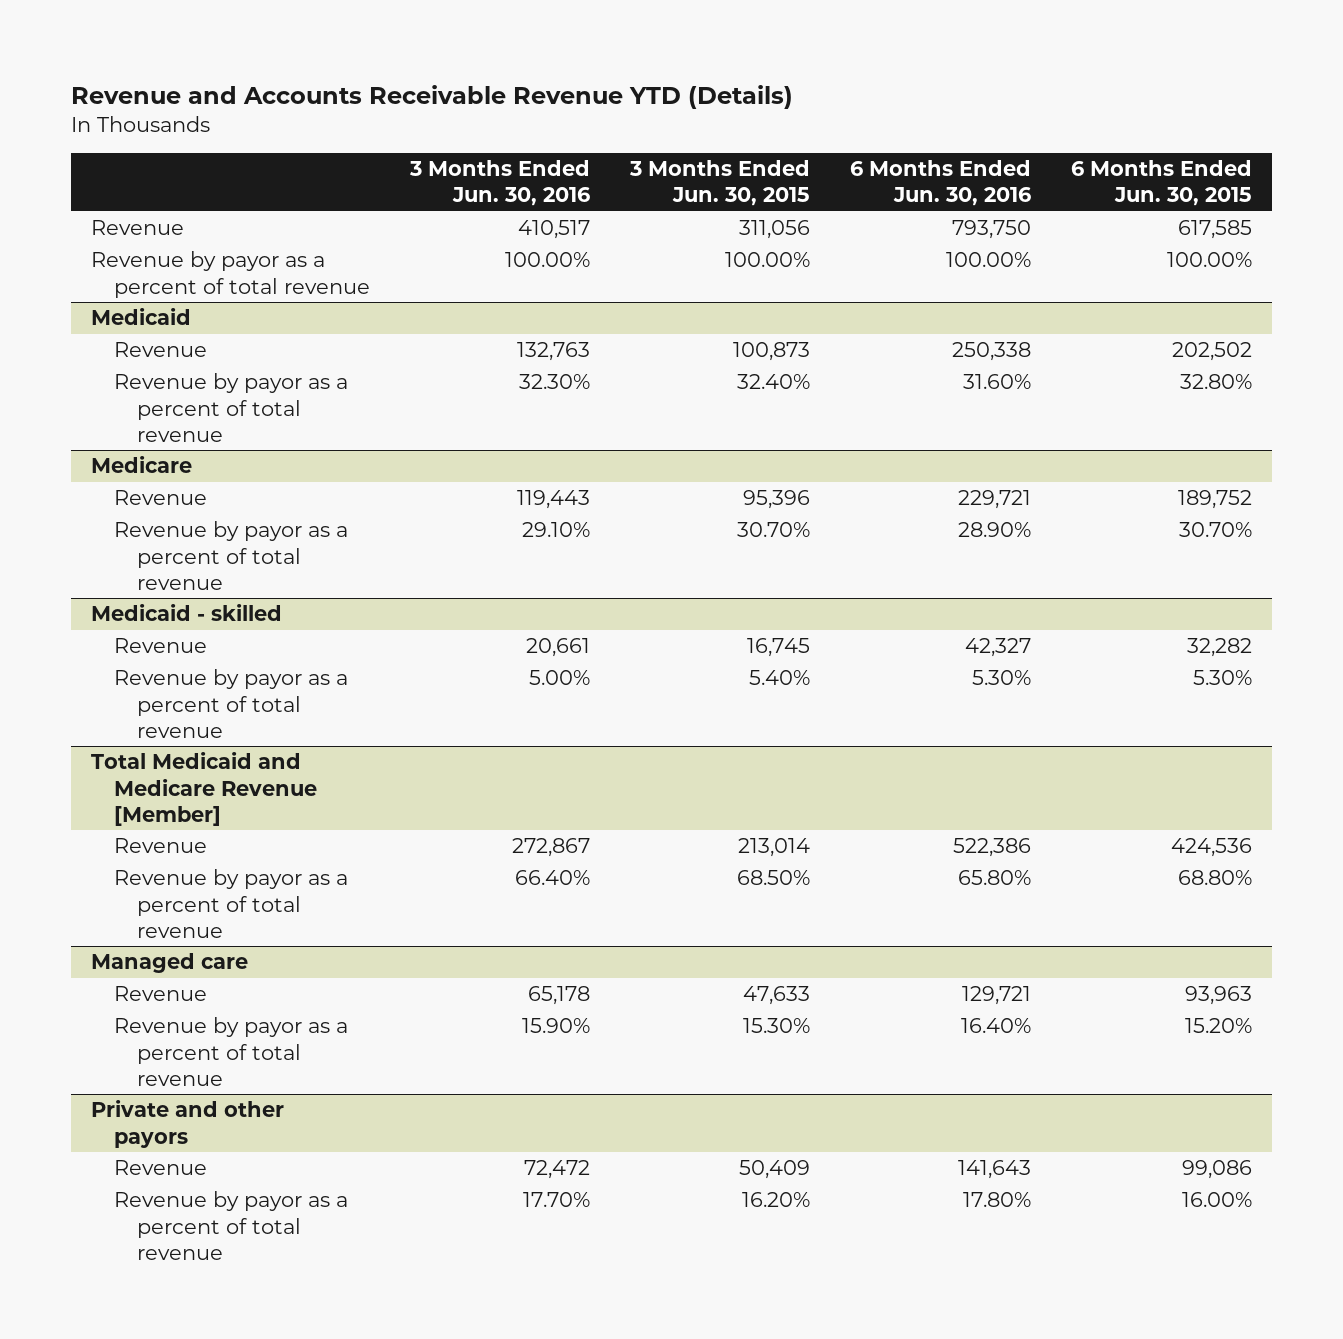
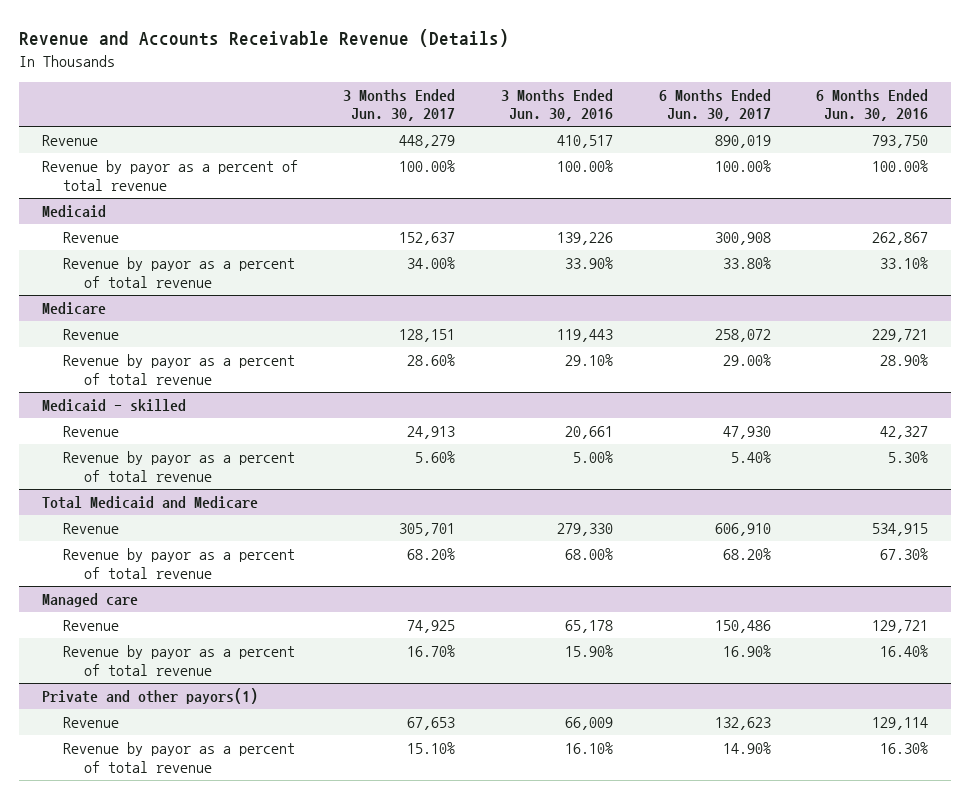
[71,84,794,109] Revenue and Accounts Receivable Revenue YTD (Details) -> [18,28,509,47] Revenue and Accounts Receivable Revenue (Details)
[628,159,810,207] 3 Months Ended Jun. 30, 2015 -> none
[1070,159,1252,207] 6 Months Ended Jun. 30, 2015 -> none
none -> [343,88,456,122] 3 Months Ended Jun. 30, 2017
none -> [658,88,771,122] 6 Months Ended Jun. 30, 2017
[517,342,591,362] 132,763 -> [557,232,614,246] 139,226
[951,342,1031,362] 250,338 -> [872,232,929,246] 262,867
[519,374,591,390] 32.30% -> [565,257,614,270] 33.90%
[962,374,1031,390] 31.60% -> [880,257,929,270] 33.10%
[91,752,318,826] Total Medicaid and Medicare Revenue [Member] -> [41,496,258,510] Total Medicaid and Medicare
[512,838,591,858] 272,867 -> [557,523,614,537] 279,330
[952,838,1031,858] 522,386 -> [872,523,929,537] 534,915
[515,870,591,886] 66.40% -> [565,548,614,561] 68.00%
[957,870,1031,886] 65.80% -> [880,548,929,561] 67.30%
[91,1100,285,1148] Private and other payors -> [41,688,258,705] Private and other payors(1)
[524,1160,591,1180] 72,472 -> [565,717,614,731] 66,009
[957,1160,1031,1180] 141,643 -> [872,717,929,731] 129,114
[523,1192,591,1208] 17.70% -> [565,742,614,755] 16.10%
[962,1192,1031,1208] 17.80% -> [880,742,929,755] 16.30%

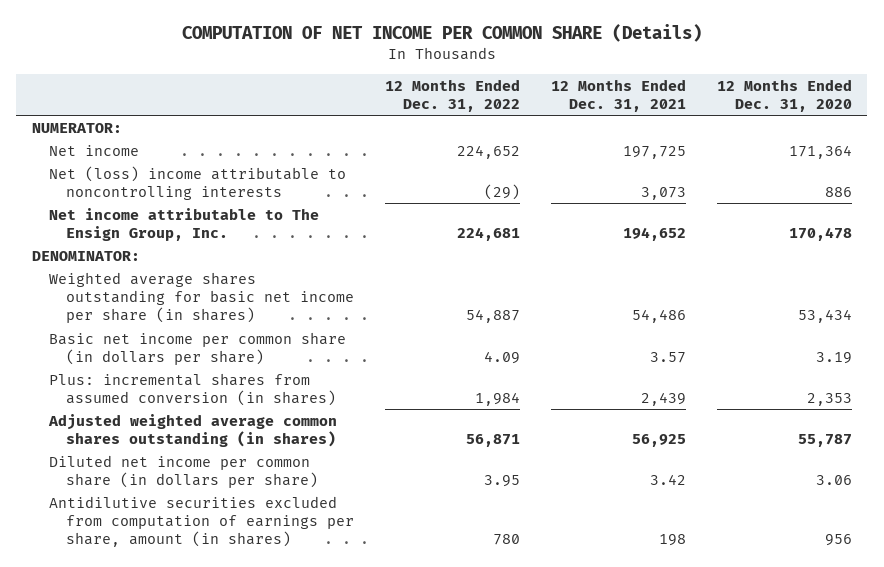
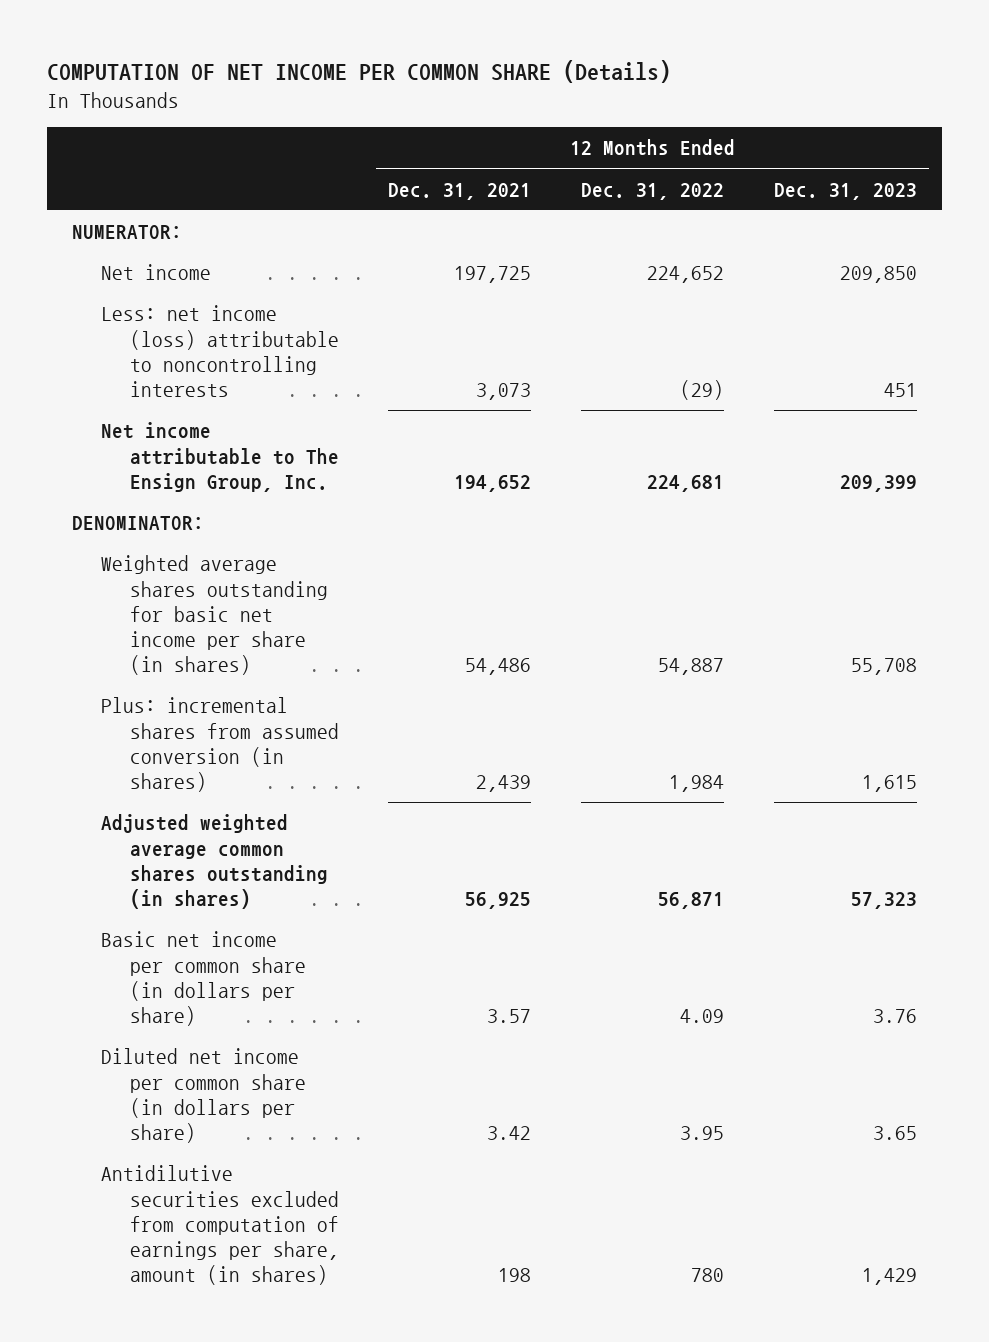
[716,78,852,112] 12 Months Ended Dec. 31, 2020 -> none
none -> [773,182,917,200] Dec. 31, 2023
[48,165,346,200] Net (loss) income attributable to noncontrolling interests -> [100,305,339,398] Less: net income (loss) attributable to noncontrolling interests
[48,331,346,365] Basic net income per common share (in dollars per share) -> [100,931,306,1027] Basic net income per common share (in dollars per share)

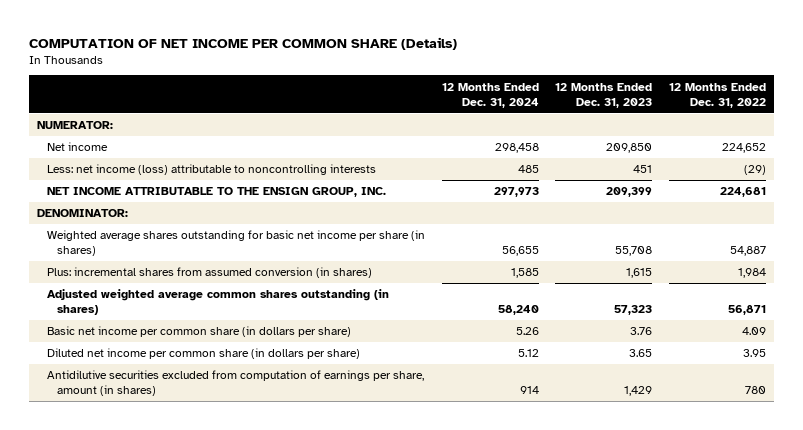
[388,182,532,200] Dec. 31, 2021 -> none
none -> [441,82,539,108] 12 Months Ended Dec. 31, 2024
[100,422,339,492] Net income attributable to The Ensign Group, Inc. -> [47,187,387,198] NET INCOME ATTRIBUTABLE TO THE ENSIGN GROUP, INC.

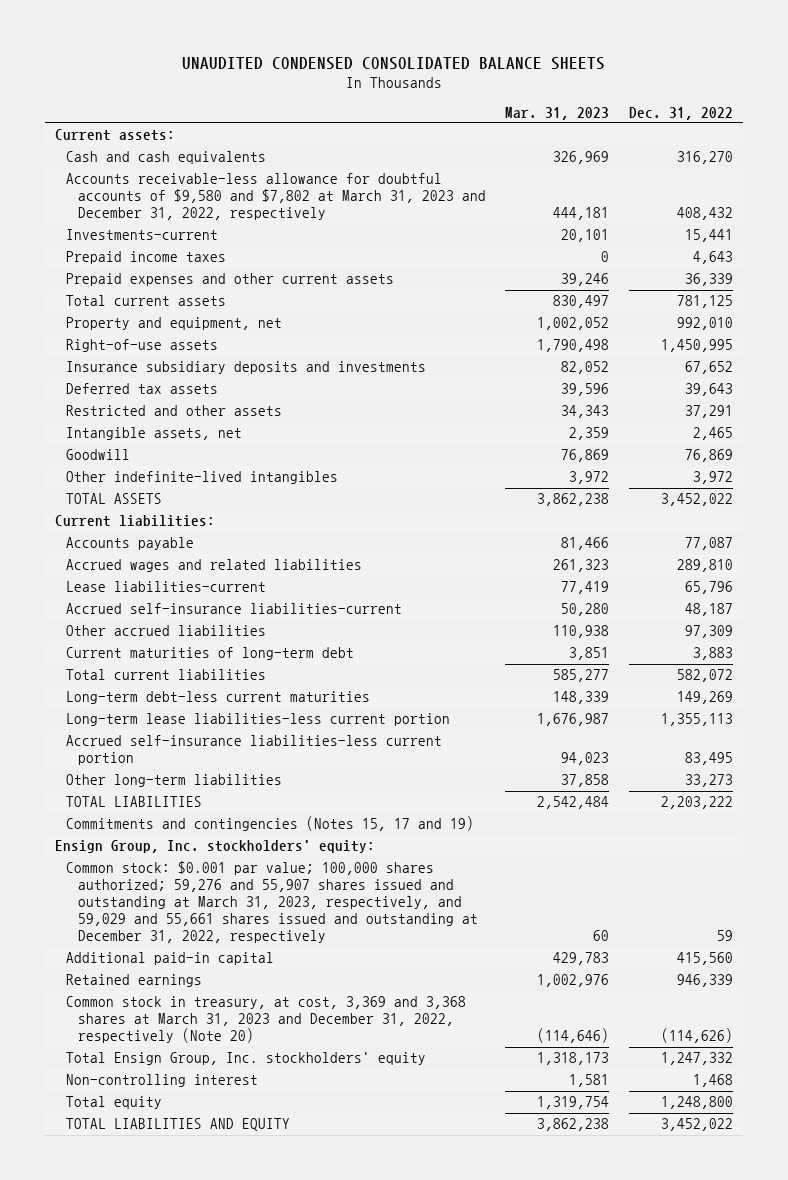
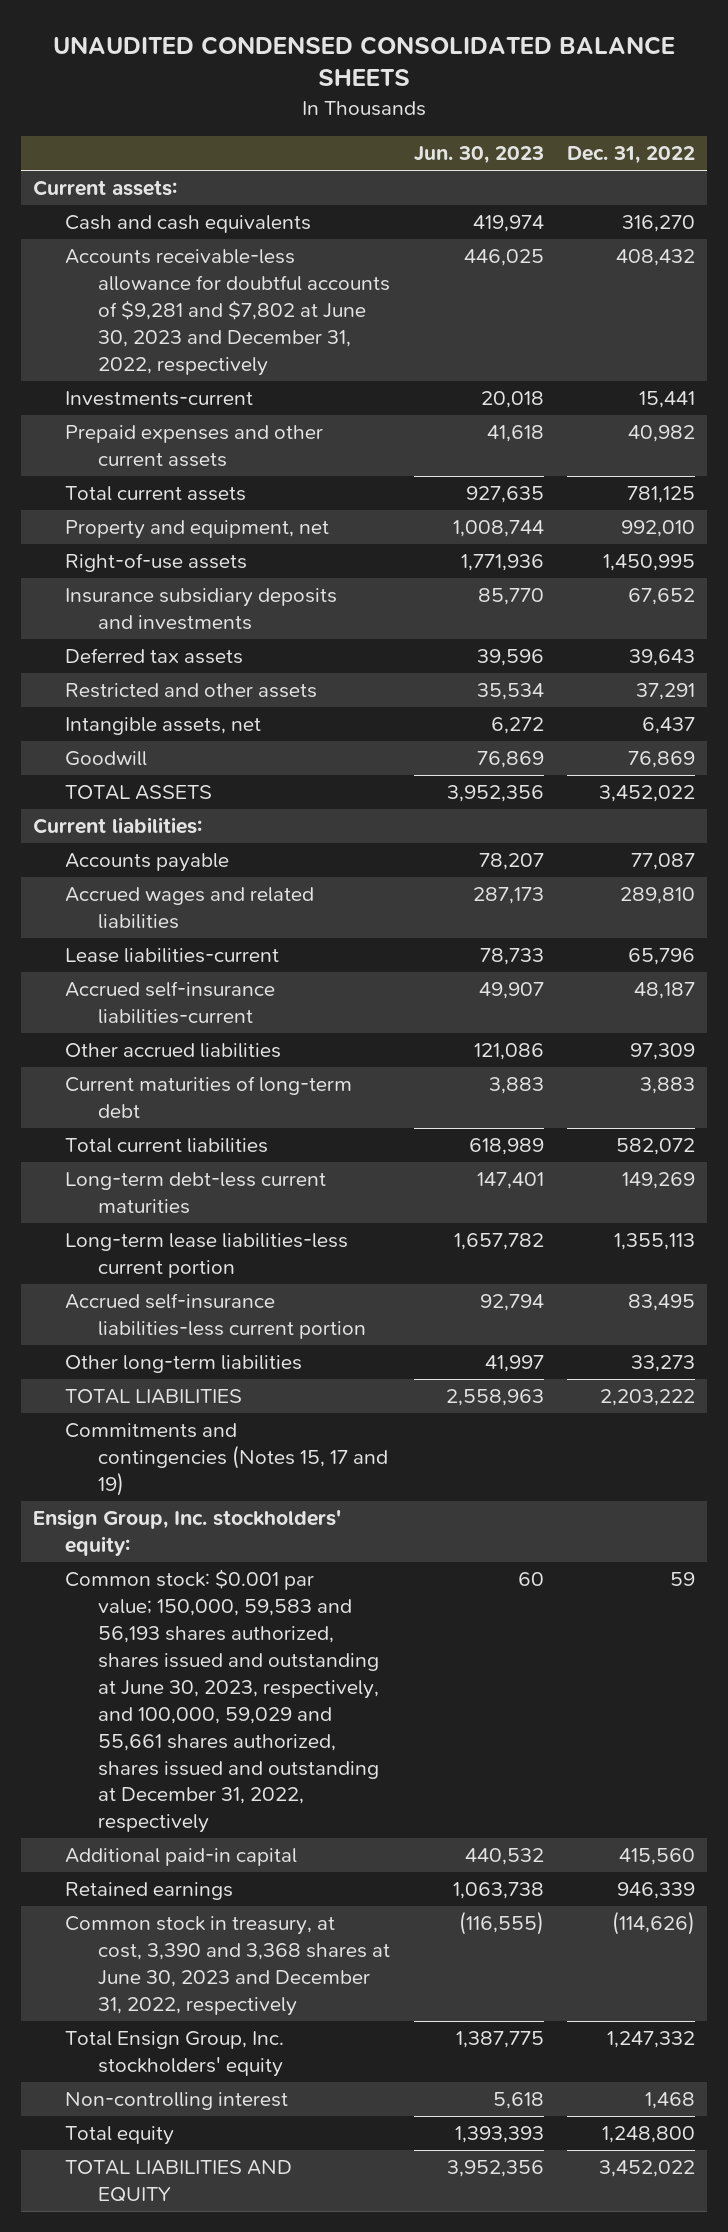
[505,106,610,120] Mar. 31, 2023 -> none
none -> [413,146,544,165] Jun. 30, 2023
[66,173,486,221] Accounts receivable-less allowance for doubtful accounts of $9,580 and $7,802 at March 31, 2023 and December 31, 2022, respectively -> [65,249,391,376] Accounts receivable-less allowance for doubtful accounts of $9,281 and $7,802 at June 30, 2023 and December 31, 2022, respectively
[66,251,227,265] Prepaid income taxes -> none
[684,273,733,287] 36,339 -> [628,425,696,443] 40,982
[692,427,733,441] 2,465 -> [642,717,696,735] 6,437
[66,471,339,485] Other indefinite-lived intangibles -> none
[66,861,478,944] Common stock: $0.001 par value; 100,000 shares authorized; 59,276 and 55,907 shares issued and outstanding at March 31, 2023, respectively, and 59,029 and 55,661 shares issued and outstanding at December 31, 2022, respectively -> [65,1569,380,1834] Common stock: $0.001 par value; 150,000, 59,583 and 56,193 shares authorized, shares issued and outstanding at June 30, 2023, respectively, and 100,000, 59,029 and 55,661 shares authorized, shares issued and outstanding at December 31, 2022, respectively
[66,996,467,1044] Common stock in treasury, at cost, 3,369 and 3,368 shares at March 31, 2023 and December 31, 2022, respectively (Note 20) -> [65,1916,391,2016] Common stock in treasury, at cost, 3,390 and 3,368 shares at June 30, 2023 and December 31, 2022, respectively

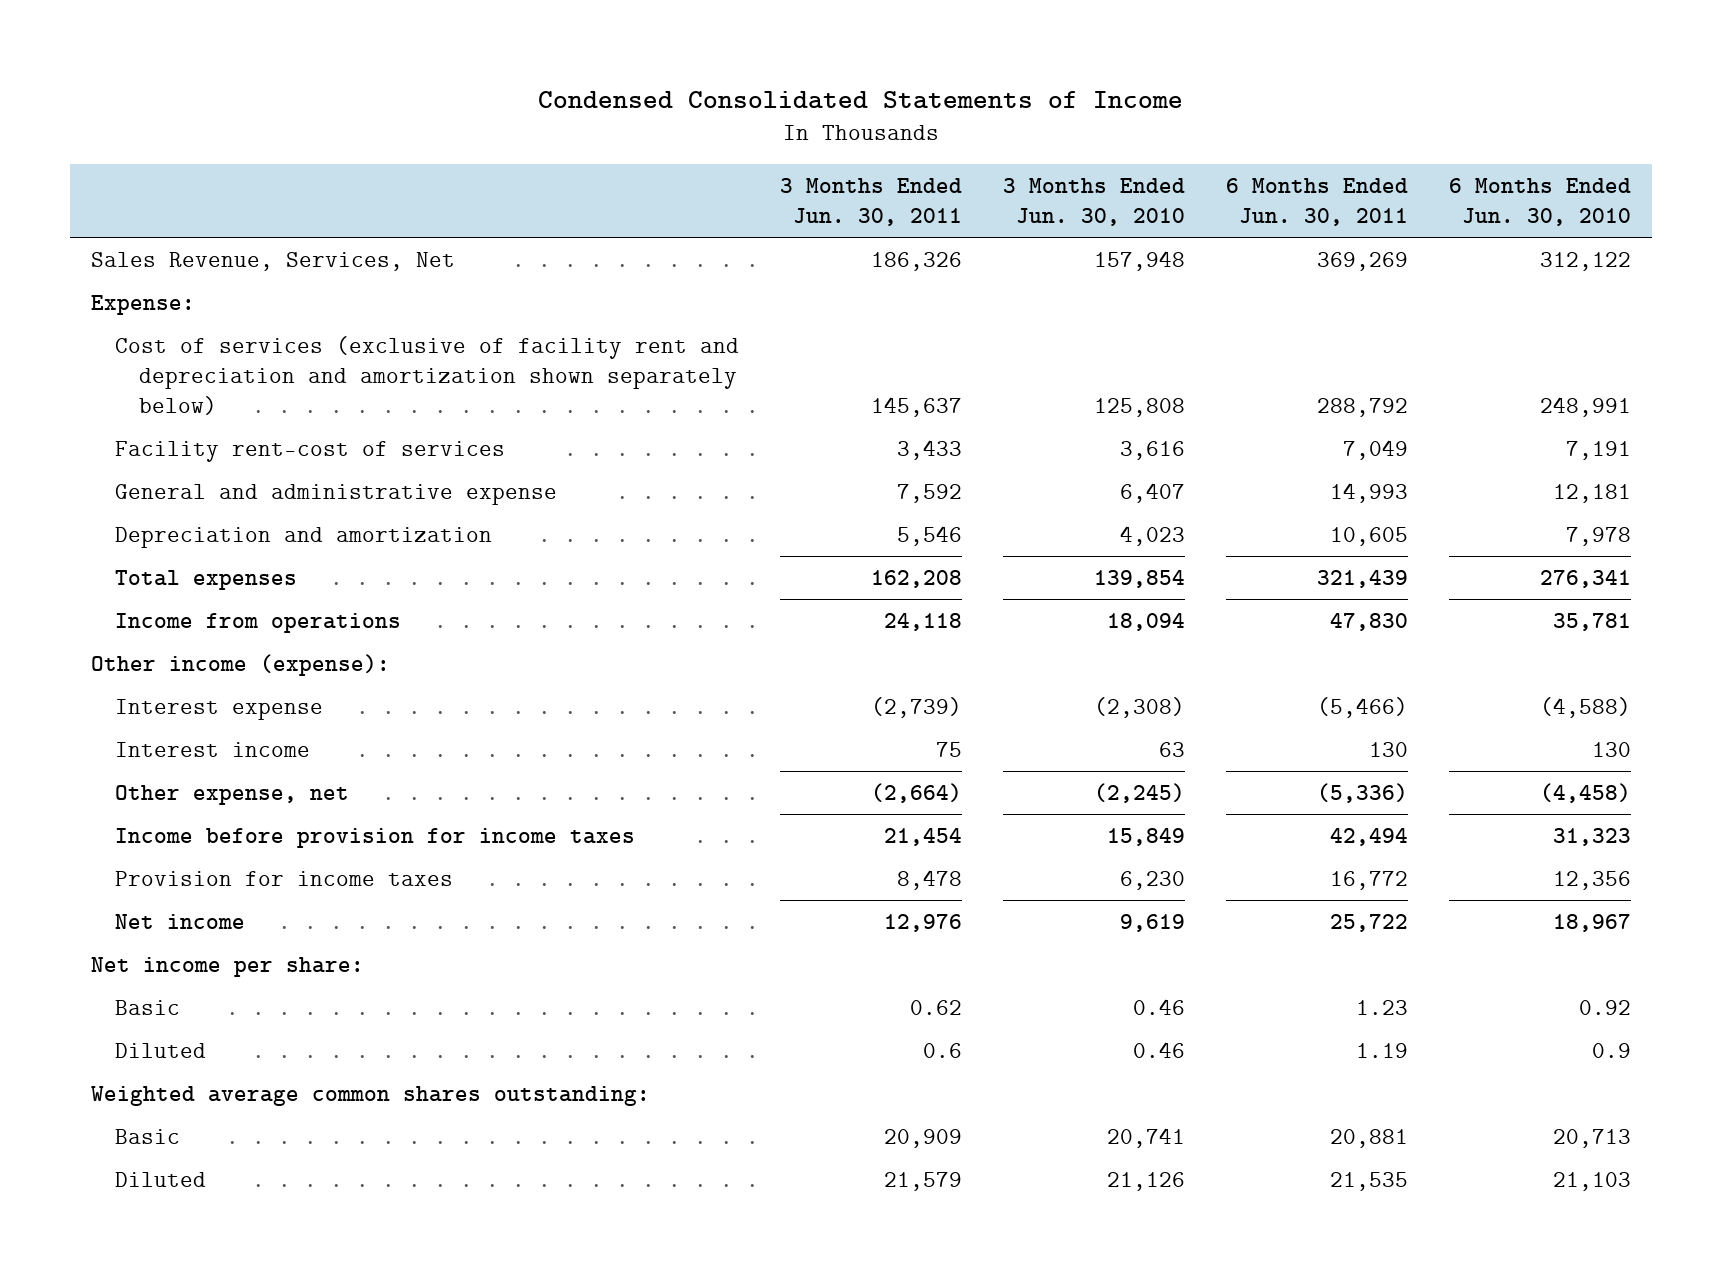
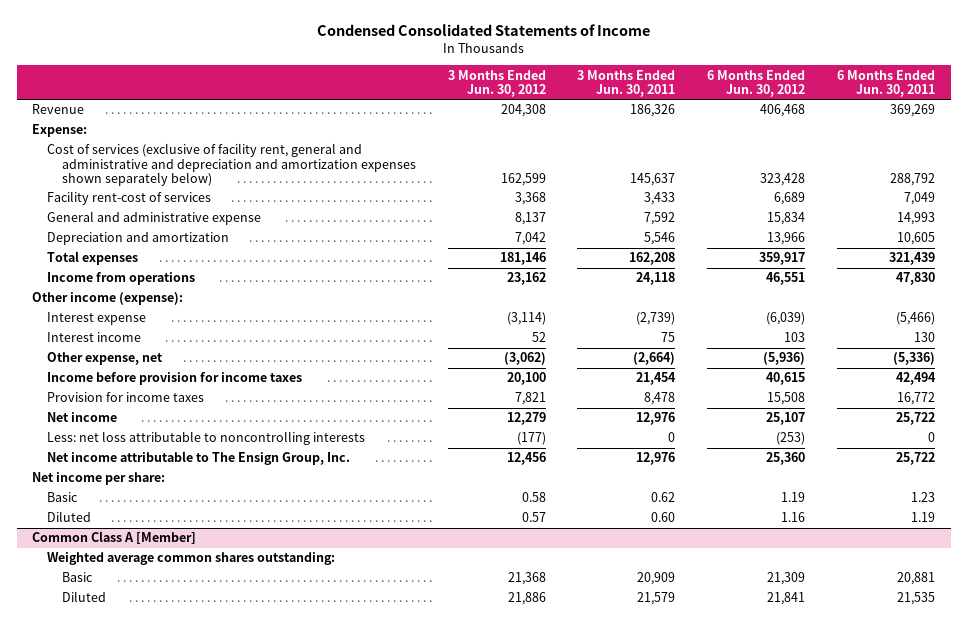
[1002,177,1185,227] 3 Months Ended Jun. 30, 2010 -> none
[1449,177,1632,227] 6 Months Ended Jun. 30, 2010 -> none
none -> [447,69,546,97] 3 Months Ended Jun. 30, 2012
none -> [707,69,806,97] 6 Months Ended Jun. 30, 2012
[90,251,455,271] Sales Revenue, Services, Net -> [32,104,85,115] Revenue
[114,335,739,415] Cost of services (exclusive of facility rent and depreciation and amortization shown separately below) -> [47,143,417,187] Cost of services (exclusive of facility rent, general and administrative and depreciation and amortization expenses shown separately below)
none -> [47,431,366,446] Less: net loss attributable to noncontrolling interests
none -> [47,451,351,466] Net income attributable to The Ensign Group, Inc.
[922,1042,962,1058] 0.6 -> [651,512,676,523] 0.60
none -> [32,531,197,545] Common Class A [Member]

